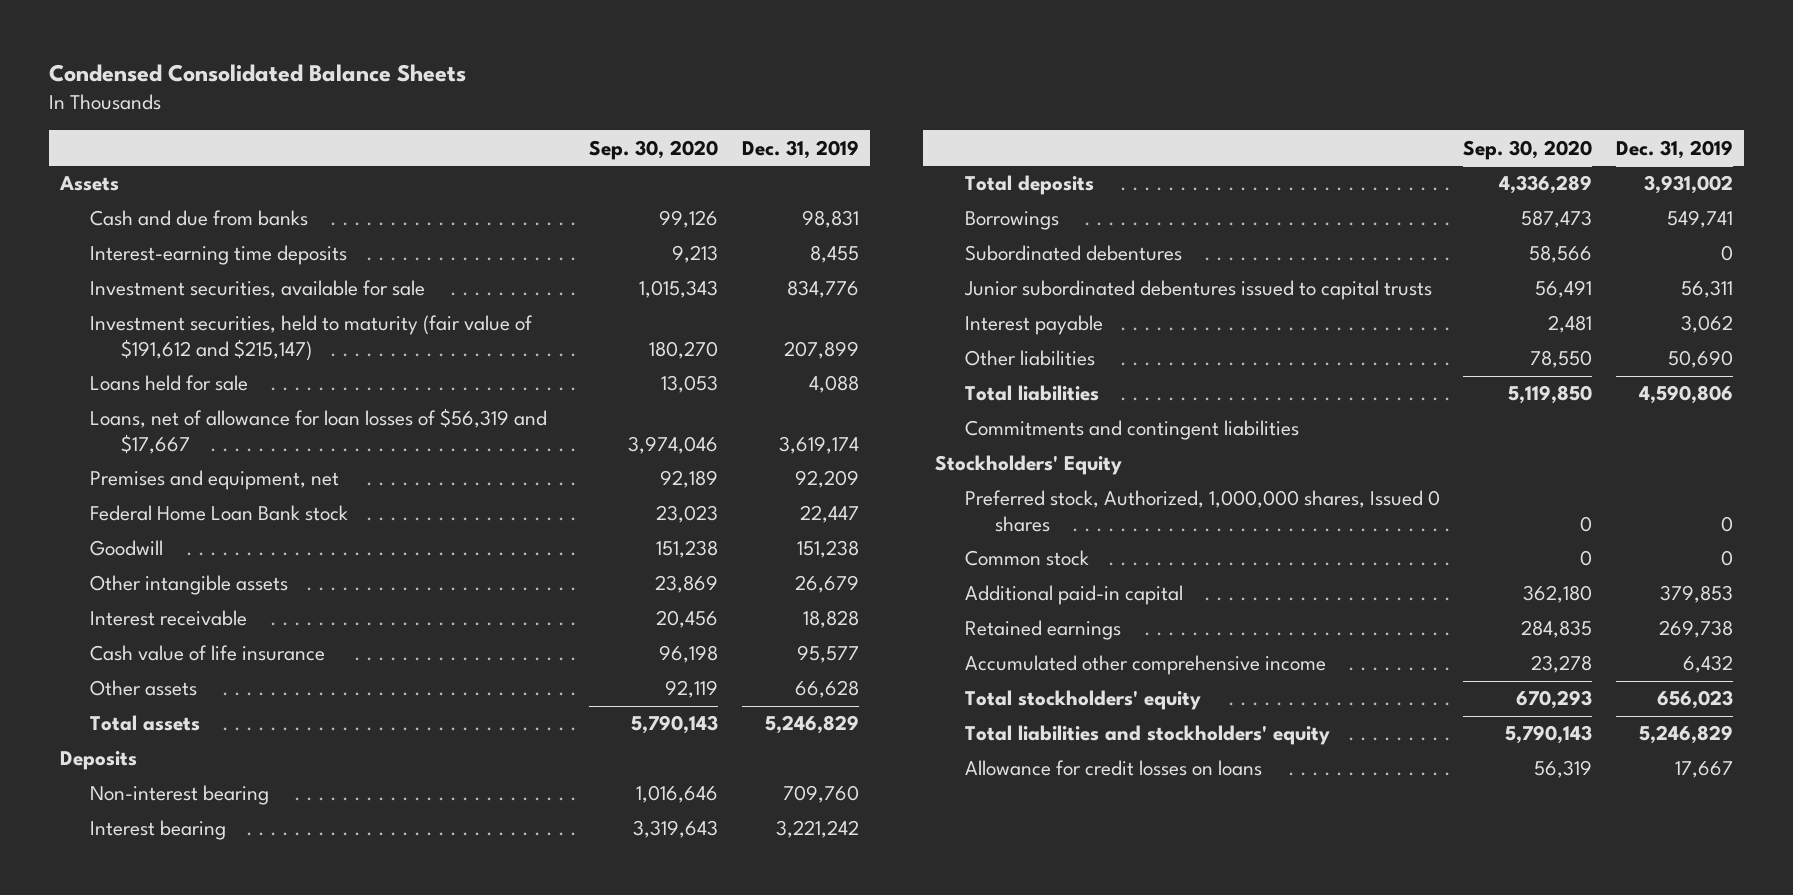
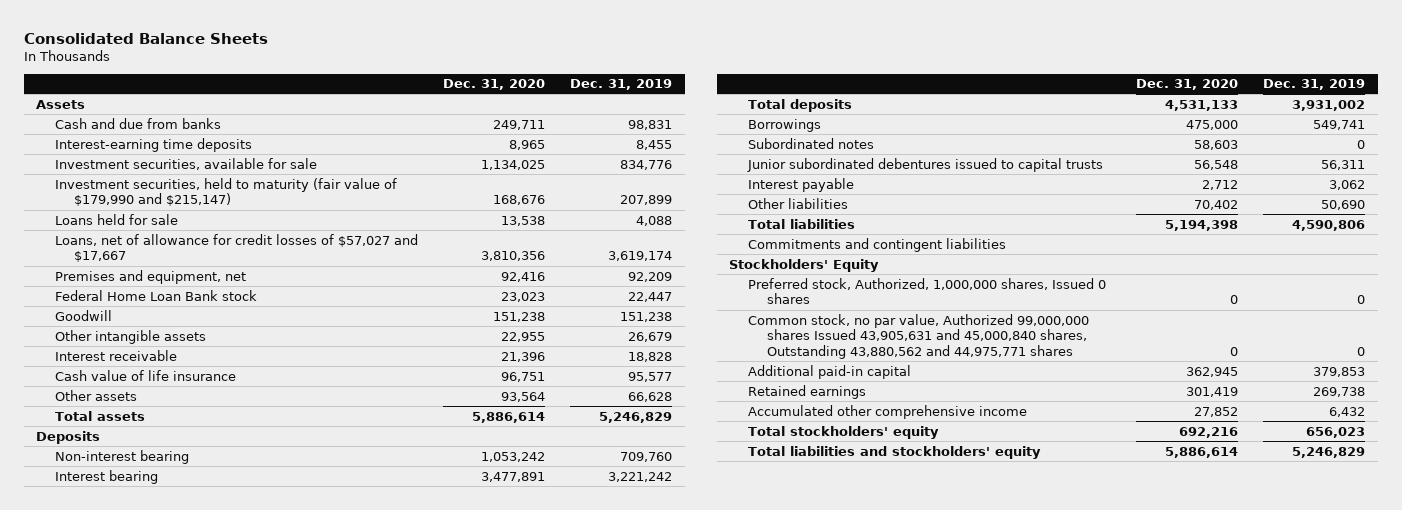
[48,64,466,83] Condensed Consolidated Balance Sheets -> [23,32,268,44] Consolidated Balance Sheets
[588,139,718,160] Sep. 30, 2020 -> none
none -> [443,79,546,91] Dec. 31, 2020
[90,315,534,361] Investment securities, held to maturity (fair value of $191,612 and $215,147) -> [54,177,397,207] Investment securities, held to maturity (fair value of $179,990 and $215,147)
[90,408,548,454] Loans, net of allowance for loan losses of $56,319 and $17,667 -> [54,233,418,263] Loans, net of allowance for credit losses of $57,027 and $17,667
[964,245,1182,262] Subordinated debentures -> [748,137,875,149] Subordinated notes
[964,550,1089,567] Common stock -> [748,313,1090,360] Common stock, no par value, Authorized 99,000,000 shares Issued 43,905,631 and 45,000,840 shares, Outstanding 43,880,562 and 44,975,771 shares
[964,760,1262,777] Allowance for credit losses on loans -> none

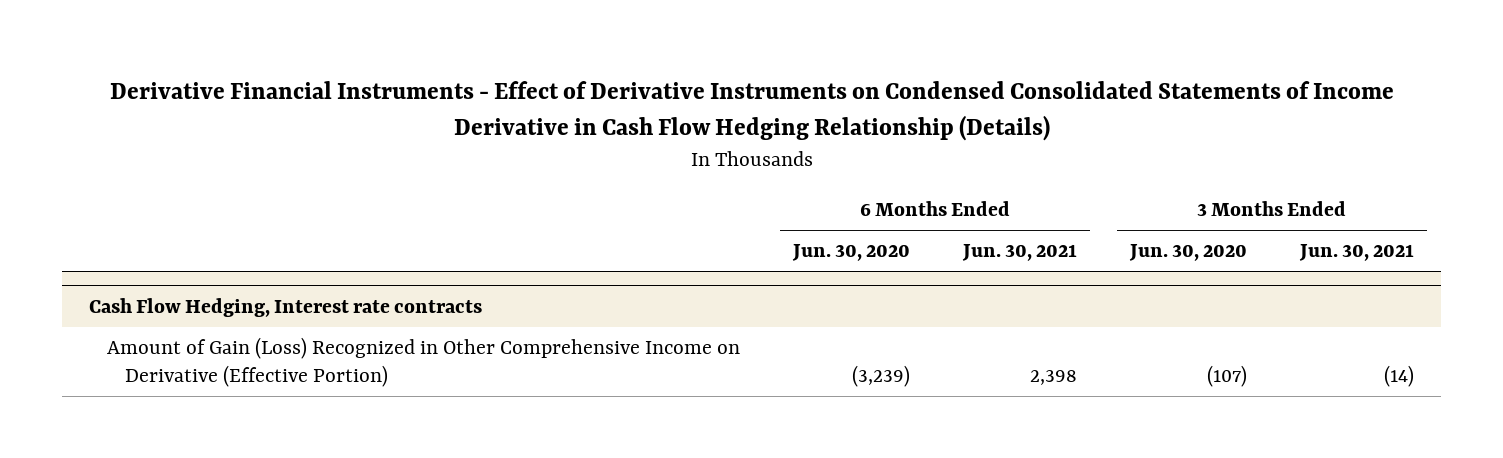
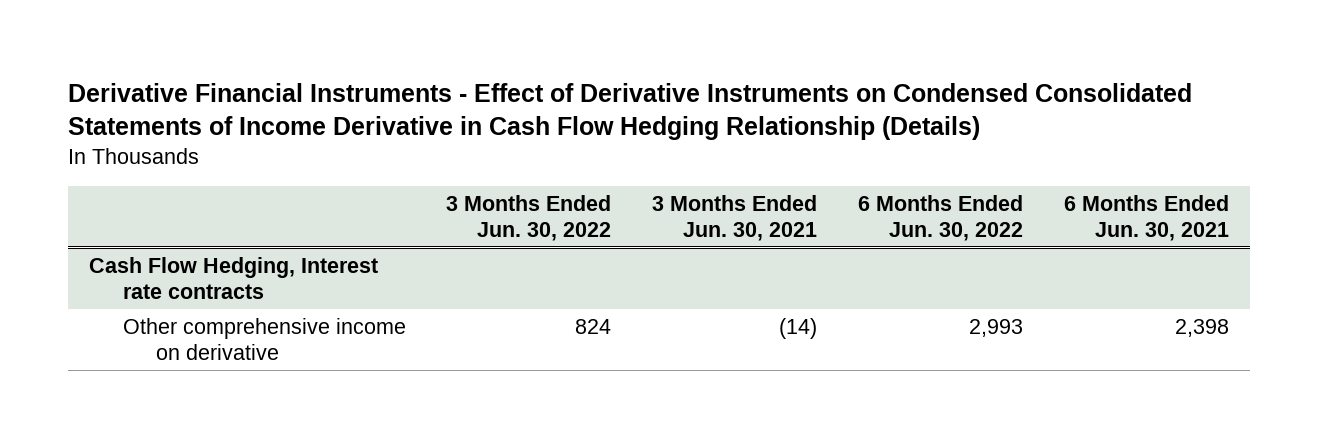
[791,244,910,262] Jun. 30, 2020 -> none
[1129,244,1248,262] Jun. 30, 2020 -> none
none -> [446,194,612,241] 3 Months Ended Jun. 30, 2022
none -> [858,194,1024,241] 6 Months Ended Jun. 30, 2022
[106,337,740,387] Amount of Gain (Loss) Recognized in Other Comprehensive Income on Derivative (Effective Portion) -> [122,317,406,360] Other comprehensive income on derivative

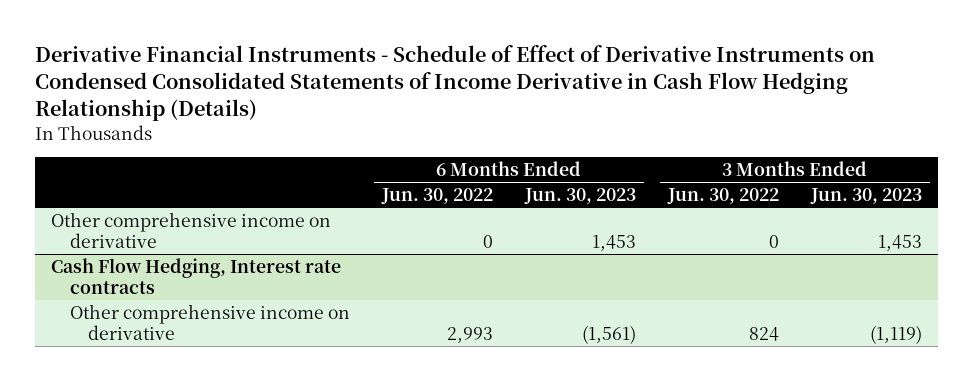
[68,82,1193,141] Derivative Financial Instruments - Effect of Derivative Instruments on Condensed Consolidated Statements of Income Derivative in Cash Flow Hedging Relationship (Details) -> [35,45,876,122] Derivative Financial Instruments - Schedule of Effect of Derivative Instruments on Condensed Consolidated Statements of Income Derivative in Cash Flow Hedging Relationship (Details)
[652,194,818,241] 3 Months Ended Jun. 30, 2021 -> none
[1064,194,1230,241] 6 Months Ended Jun. 30, 2021 -> none
none -> [523,188,636,205] Jun. 30, 2023
none -> [809,188,922,205] Jun. 30, 2023
none -> [51,211,332,248] Other comprehensive income on derivative

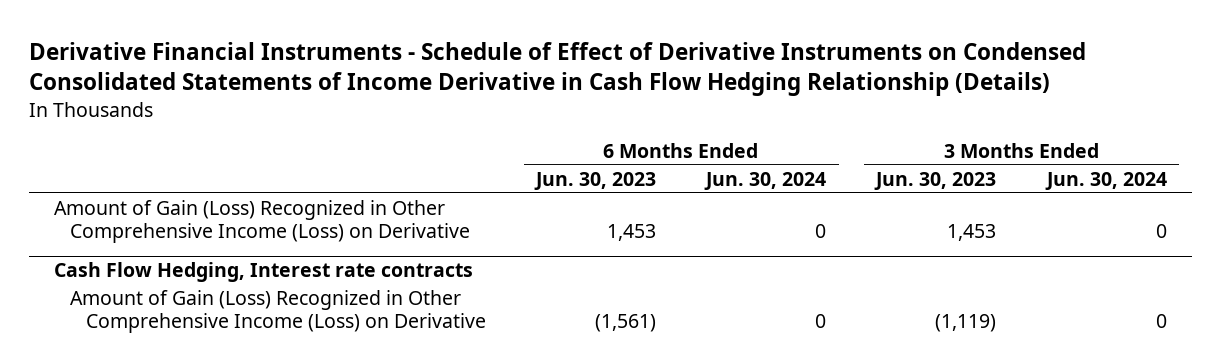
[380,188,493,205] Jun. 30, 2022 -> none
[666,188,779,205] Jun. 30, 2022 -> none
none -> [704,171,827,190] Jun. 30, 2024
none -> [1044,171,1167,190] Jun. 30, 2024
[51,211,332,248] Other comprehensive income on derivative -> [54,200,471,243] Amount of Gain (Loss) Recognized in Other Comprehensive Income (Loss) on Derivative
[69,303,350,340] Other comprehensive income on derivative -> [70,290,487,333] Amount of Gain (Loss) Recognized in Other Comprehensive Income (Loss) on Derivative

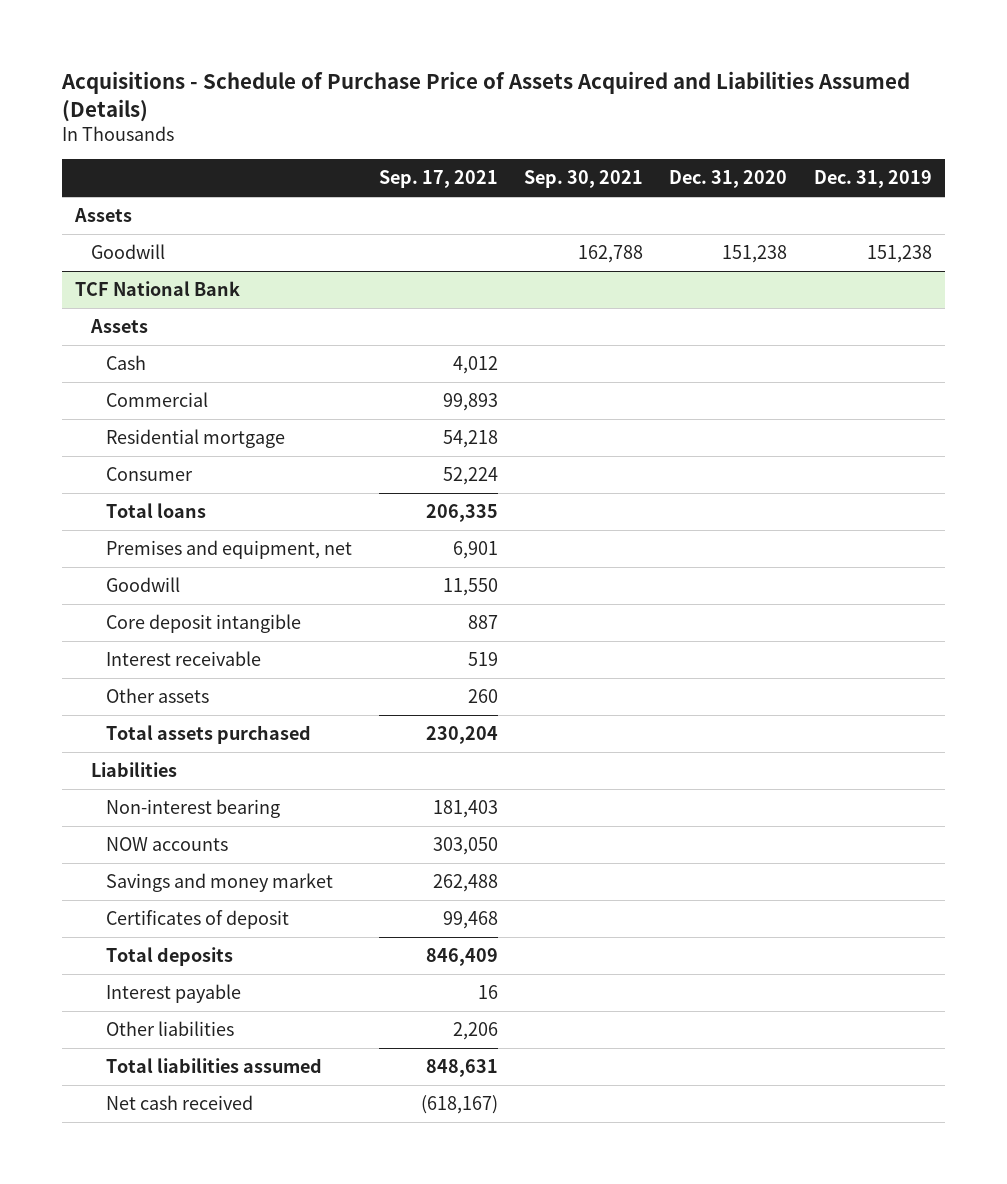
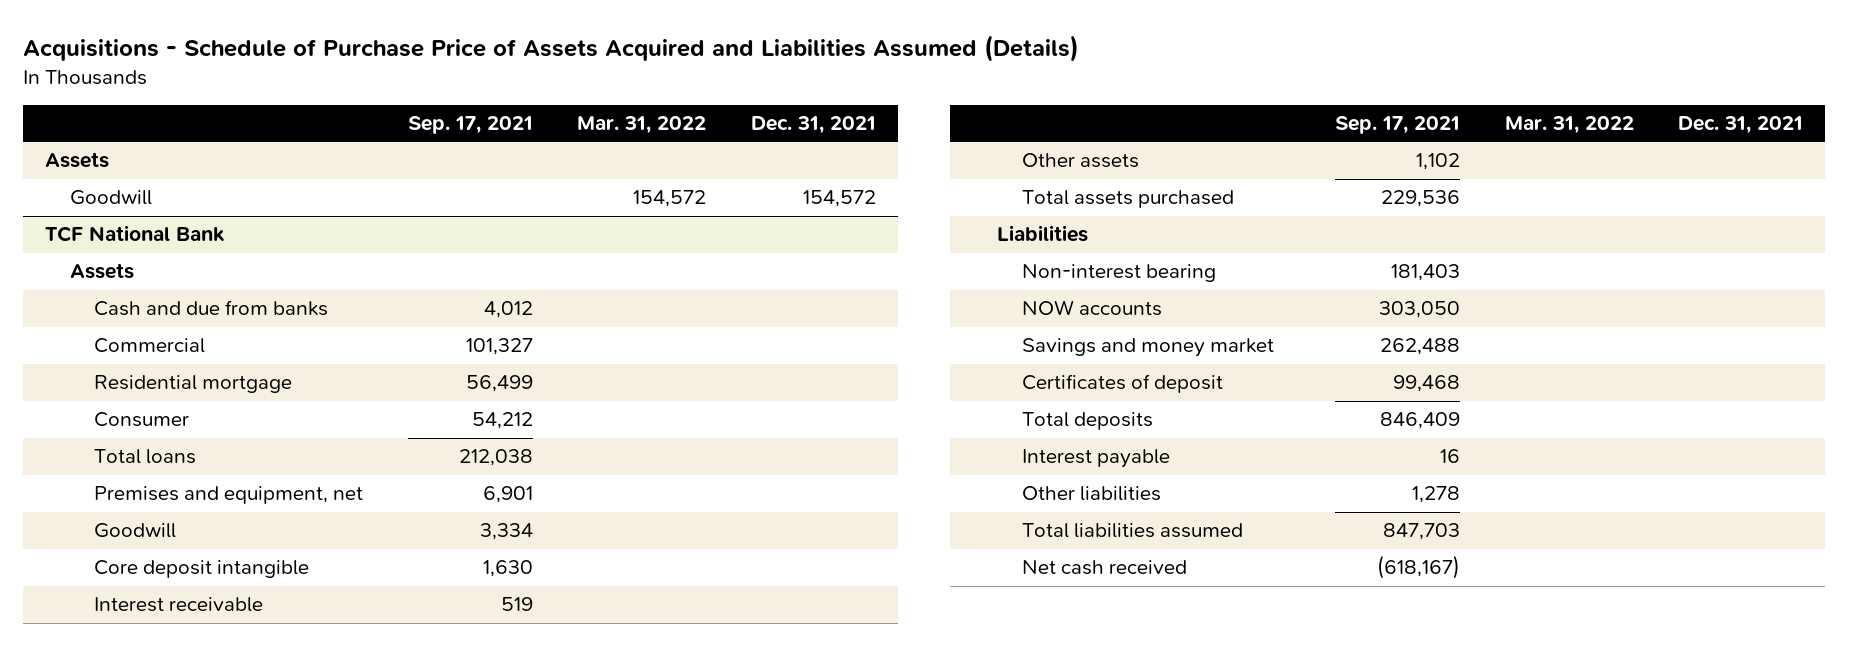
[524,170,644,189] Sep. 30, 2021 -> none
[669,170,788,189] Dec. 31, 2020 -> none
[813,170,932,189] Dec. 31, 2019 -> none
none -> [577,116,707,135] Mar. 31, 2022
none -> [750,116,876,135] Dec. 31, 2021
[106,355,147,371] Cash -> [94,300,329,317] Cash and due from banks
[442,393,498,412] 99,893 -> [465,338,533,356] 101,327
[442,430,498,449] 54,218 -> [465,375,533,393] 56,499
[442,467,498,486] 52,224 -> [471,412,533,430] 54,212
[425,504,498,523] 206,335 -> [458,449,533,467] 212,038
[442,578,498,597] 11,550 -> [479,523,533,541] 3,334
[467,615,498,630] 887 -> [482,560,533,578] 1,630
[467,689,498,704] 260 -> [1416,153,1461,171] 1,102
[425,726,498,745] 230,204 -> [1381,190,1461,208] 229,536
[452,1022,498,1041] 2,206 -> [1412,486,1461,504] 1,278
[425,1059,498,1078] 848,631 -> [1383,523,1461,541] 847,703

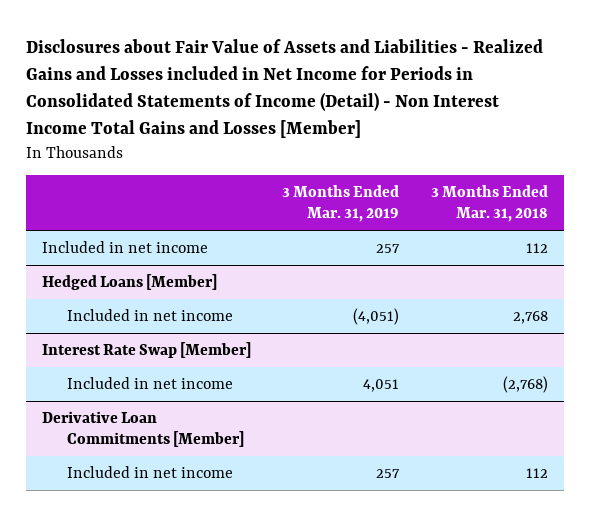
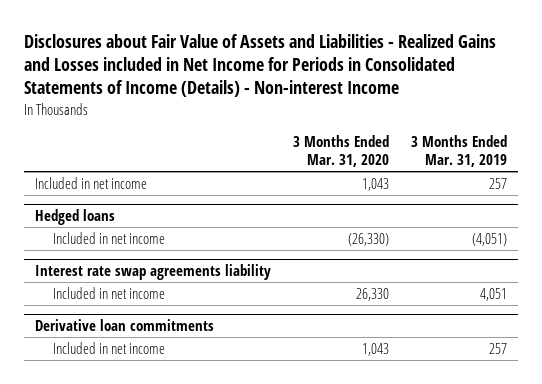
[26,39,544,139] Disclosures about Fair Value of Assets and Liabilities - Realized Gains and Losses included in Net Income for Periods in Consolidated Statements of Income (Detail) - Non Interest Income Total Gains and Losses [Member] -> [24,33,497,98] Disclosures about Fair Value of Assets and Liabilities - Realized Gains and Losses included in Net Income for Periods in Consolidated Statements of Income (Details) - Non-interest Income
[430,185,548,223] 3 Months Ended Mar. 31, 2018 -> none
none -> [293,134,390,167] 3 Months Ended Mar. 31, 2020
[41,274,217,291] Hedged Loans [Member] -> [35,209,116,226] Hedged loans
[41,342,251,359] Interest Rate Swap [Member] -> [35,264,272,281] Interest rate swap agreements liability
[41,411,245,448] Derivative Loan Commitments [Member] -> [35,319,215,332] Derivative loan commitments

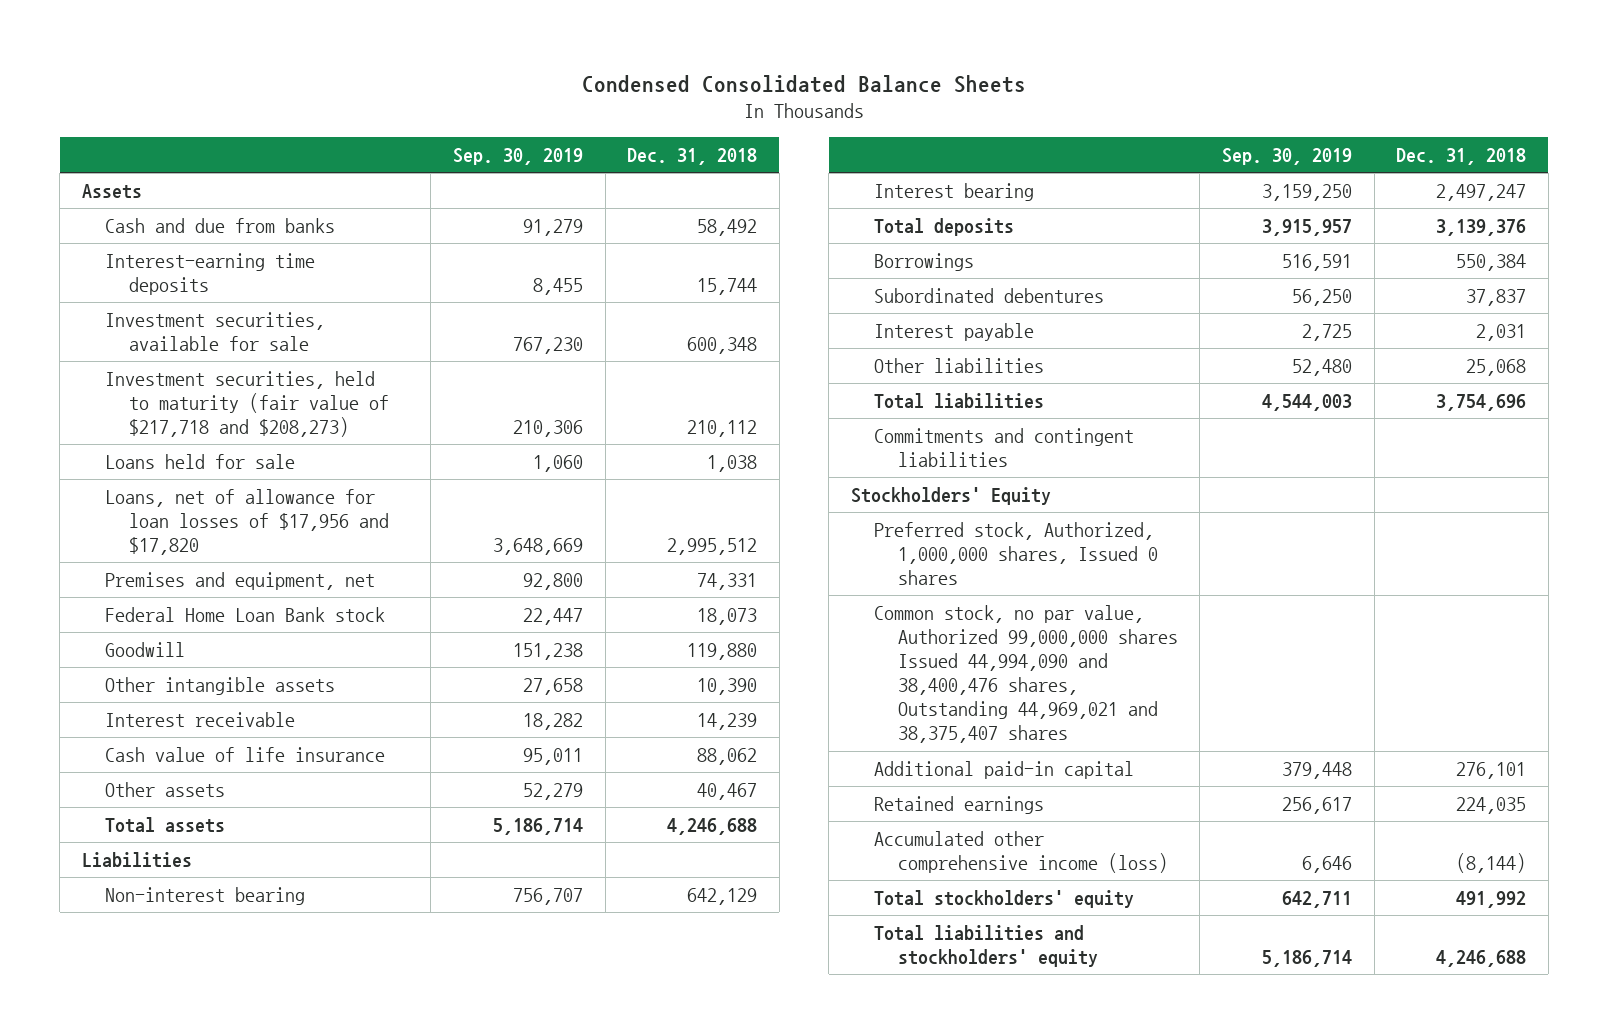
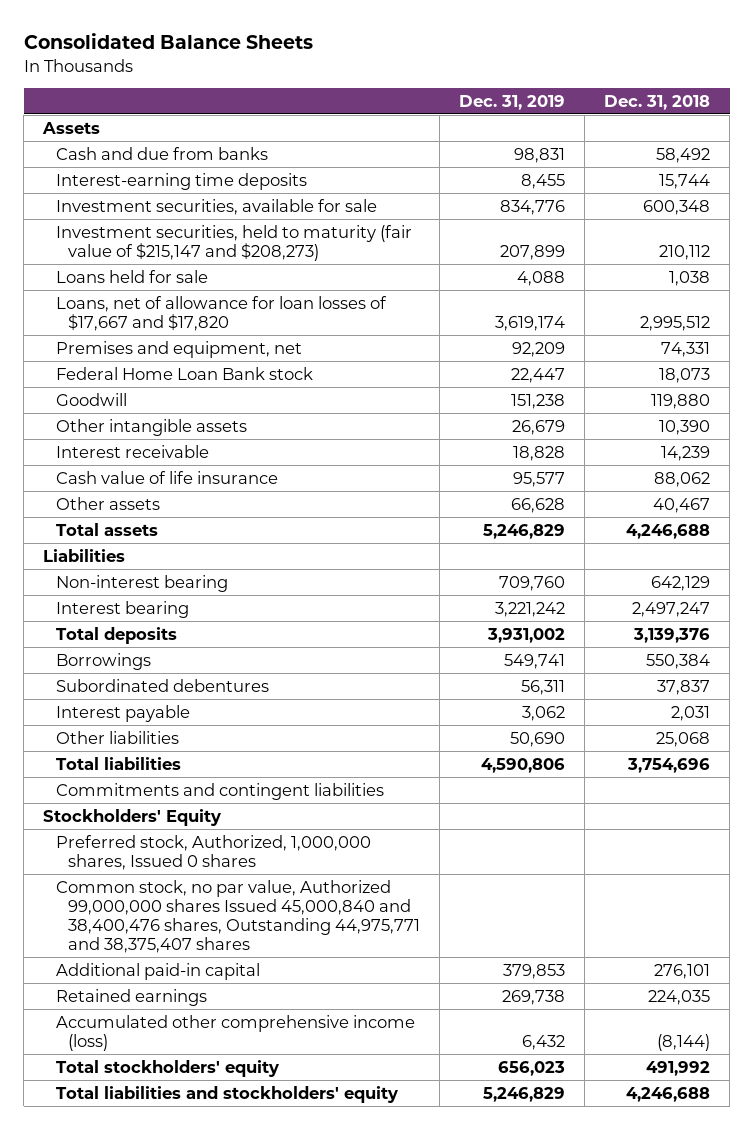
[582,74,1027,93] Condensed Consolidated Balance Sheets -> [23,33,313,50] Consolidated Balance Sheets
[452,148,583,166] Sep. 30, 2019 -> none
none -> [459,94,566,110] Dec. 31, 2019
[105,370,389,438] Investment securities, held to maturity (fair value of $217,718 and $208,273) -> [55,224,412,261] Investment securities, held to maturity (fair value of $215,147 and $208,273)
[105,488,389,556] Loans, net of allowance for loan losses of $17,956 and $17,820 -> [55,295,387,331] Loans, net of allowance for loan losses of $17,667 and $17,820
[874,604,1178,744] Common stock, no par value, Authorized 99,000,000 shares Issued 44,994,090 and 38,400,476 shares, Outstanding 44,969,021 and 38,375,407 shares -> [55,879,421,953] Common stock, no par value, Authorized 99,000,000 shares Issued 45,000,840 and 38,400,476 shares, Outstanding 44,975,771 and 38,375,407 shares

